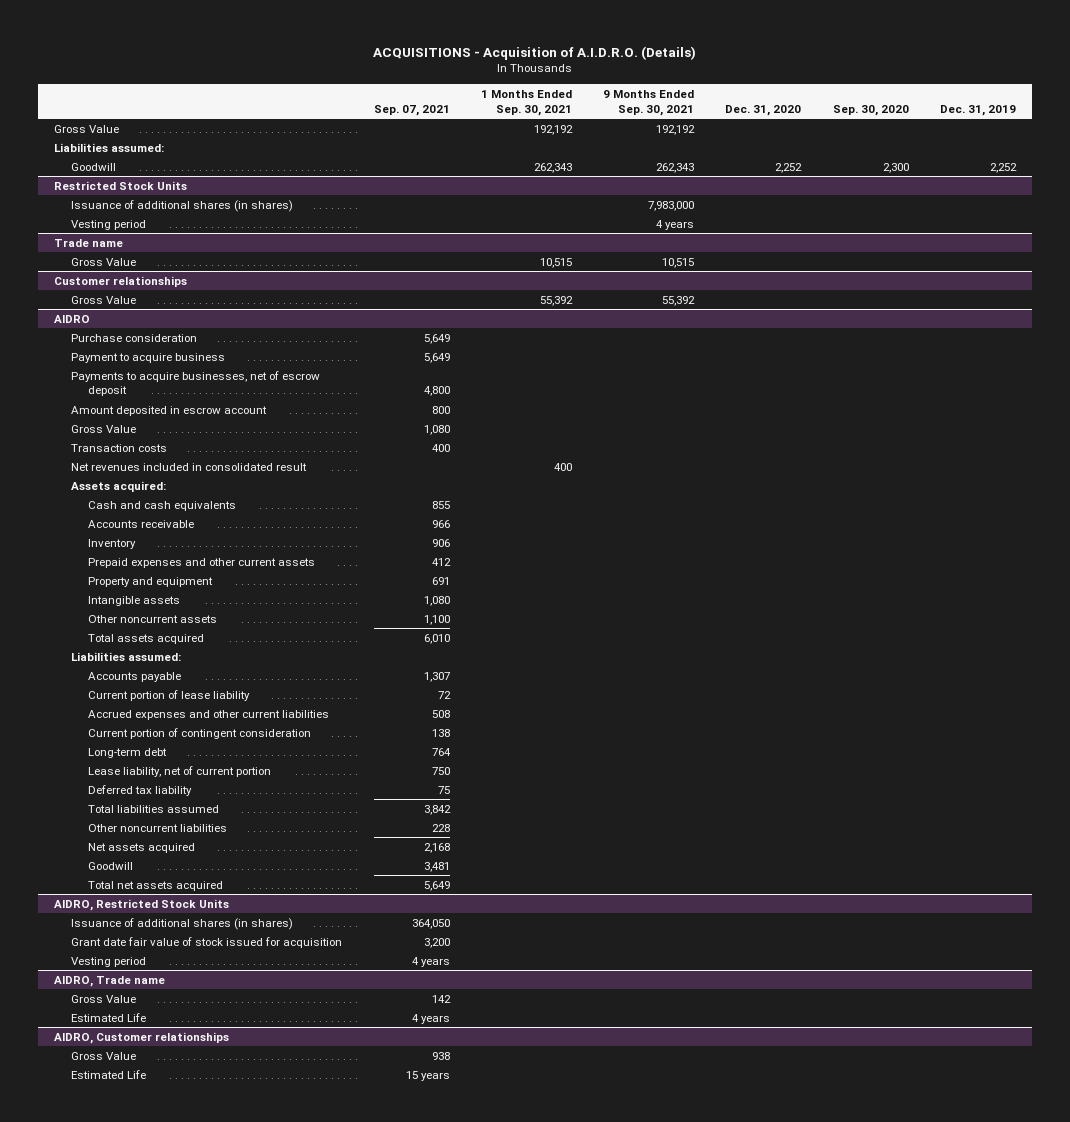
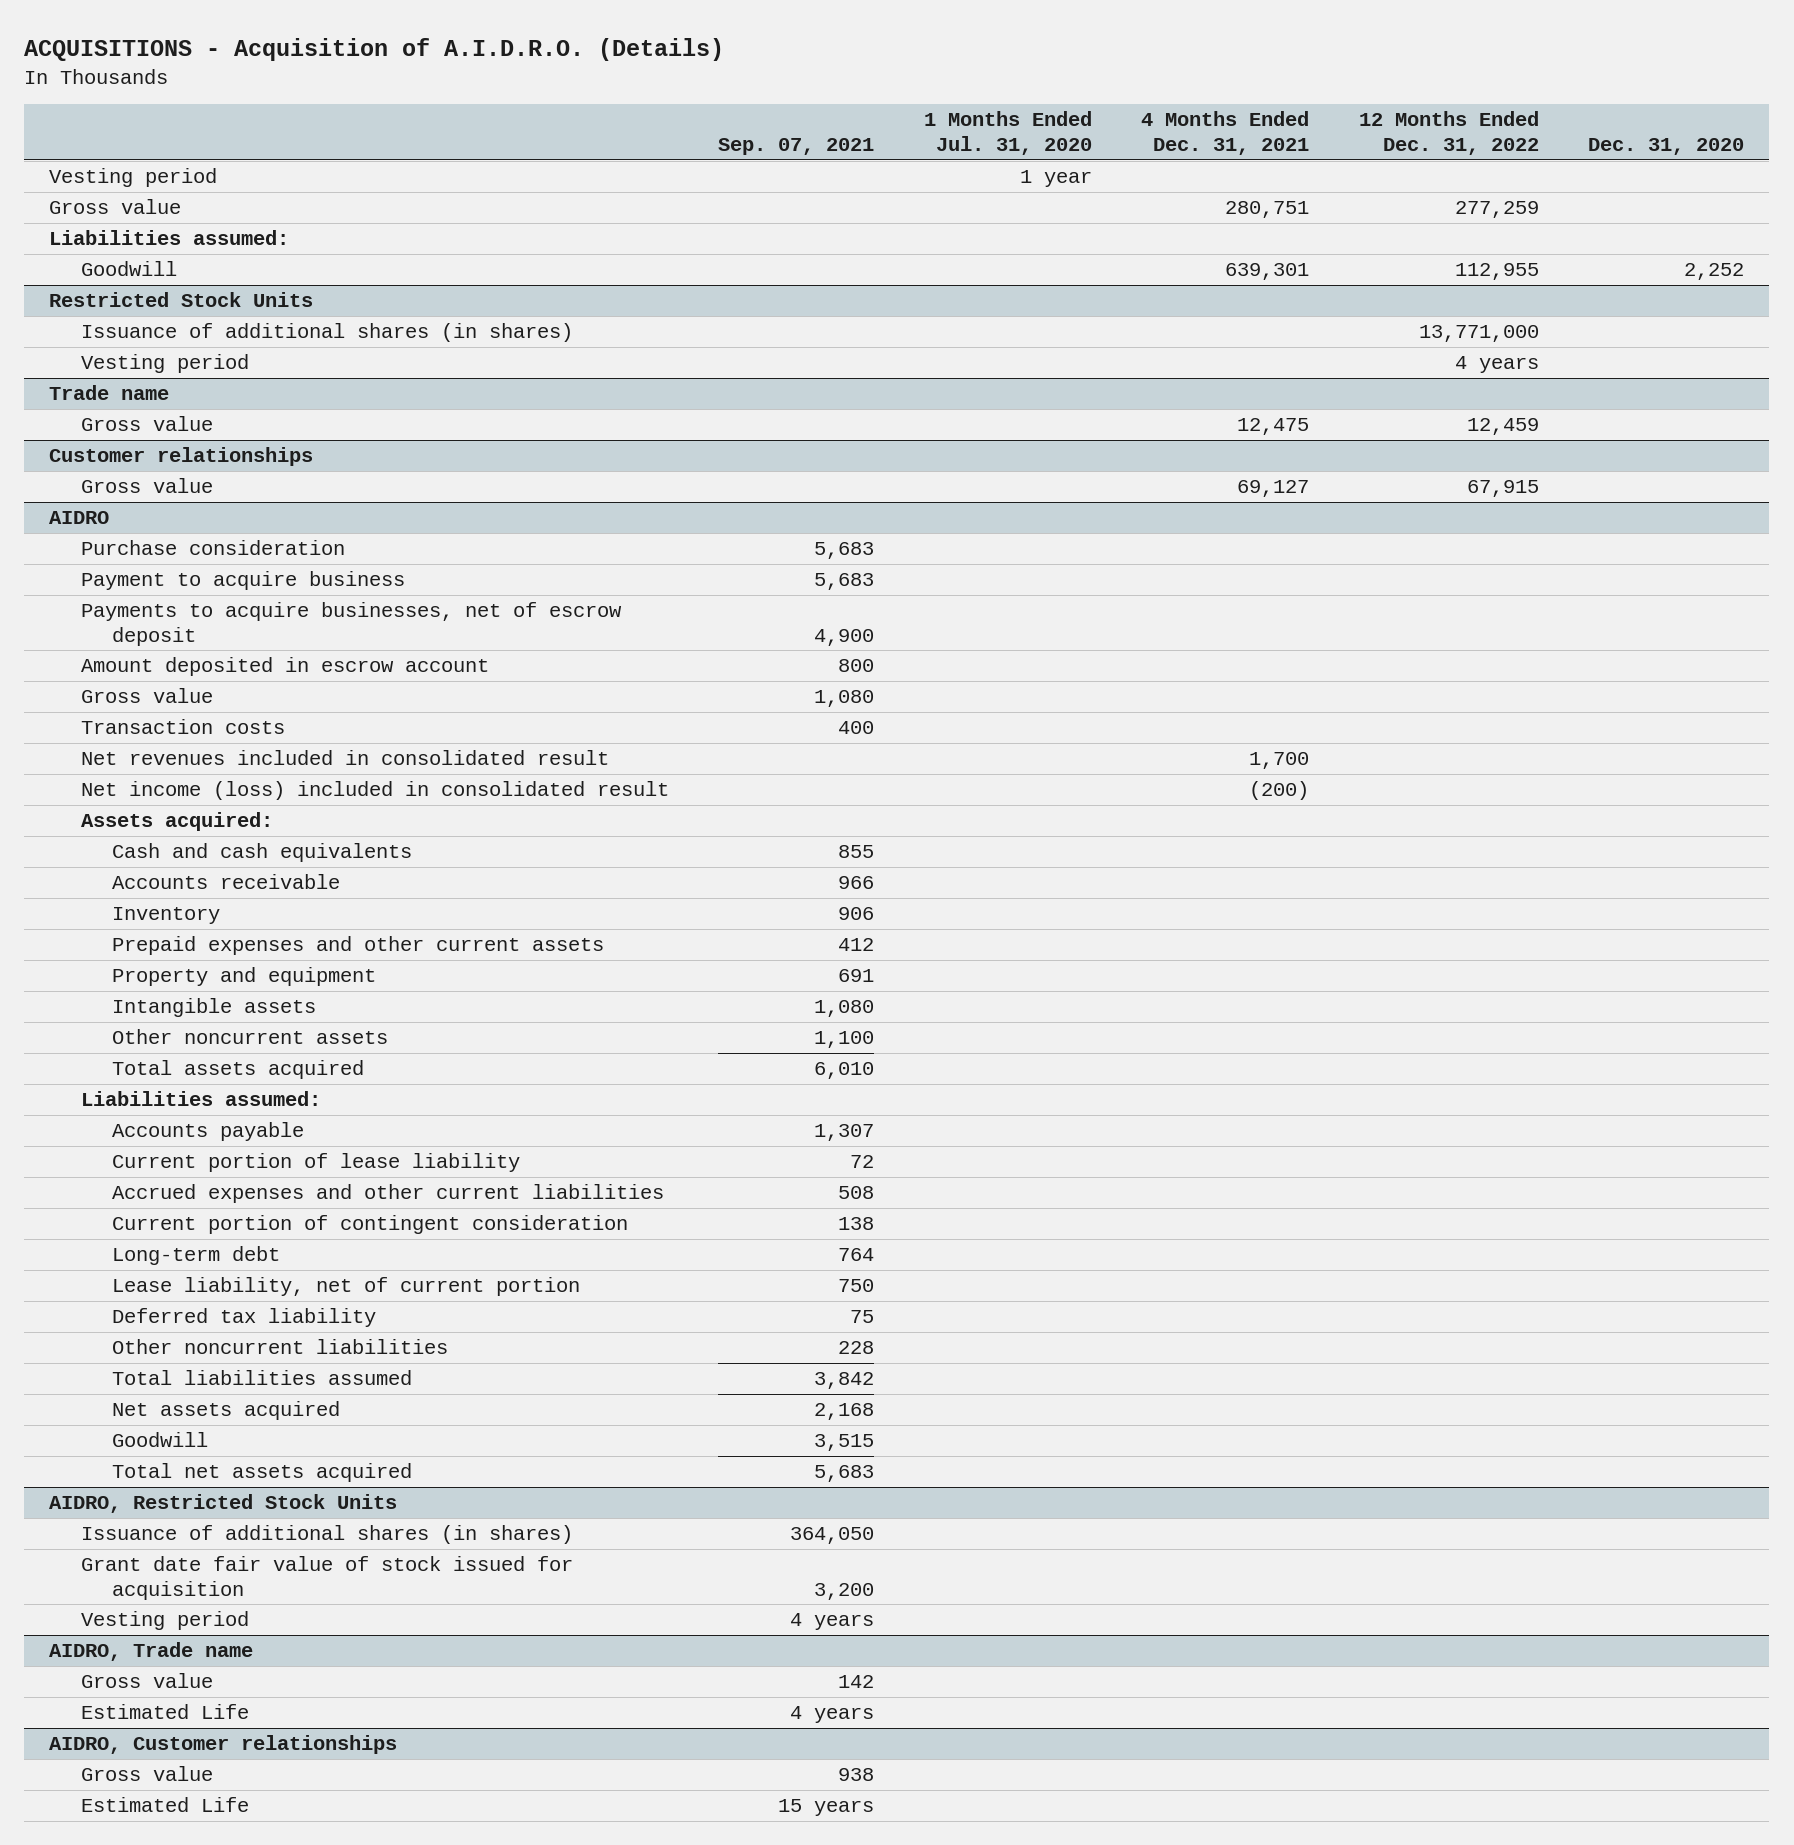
[480,90,572,116] 1 Months Ended Sep. 30, 2021 -> none
[603,90,695,116] 9 Months Ended Sep. 30, 2021 -> none
[832,104,909,116] Sep. 30, 2020 -> none
[940,104,1017,116] Dec. 31, 2019 -> none
none -> [923,111,1092,155] 1 Months Ended Jul. 31, 2020
none -> [1141,111,1310,155] 4 Months Ended Dec. 31, 2021
none -> [1358,111,1539,155] 12 Months Ended Dec. 31, 2022
none -> [49,168,218,188] Vesting period
[53,124,119,133] Gross Value -> [49,199,182,215] Gross value
[71,257,137,266] Gross Value -> [80,416,213,432] Gross value
[71,295,137,304] Gross Value -> [80,478,213,494] Gross value
[423,333,450,344] 5,649 -> [814,542,875,560] 5,683
[423,352,450,363] 5,649 -> [814,573,875,591] 5,683
[423,386,450,397] 4,800 -> [814,628,875,646] 4,900
[71,424,137,433] Gross Value -> [80,688,213,704] Gross value
none -> [80,781,669,801] Net income (loss) included in consolidated result
[88,804,220,813] Total liabilities assumed -> [112,1370,413,1386] Total liabilities assumed
[423,861,450,872] 3,481 -> [814,1434,875,1452] 3,515
[423,880,450,891] 5,649 -> [814,1465,875,1483] 5,683
[71,994,137,1003] Gross Value -> [80,1673,213,1689] Gross value
[71,1051,137,1060] Gross Value -> [80,1766,213,1782] Gross value

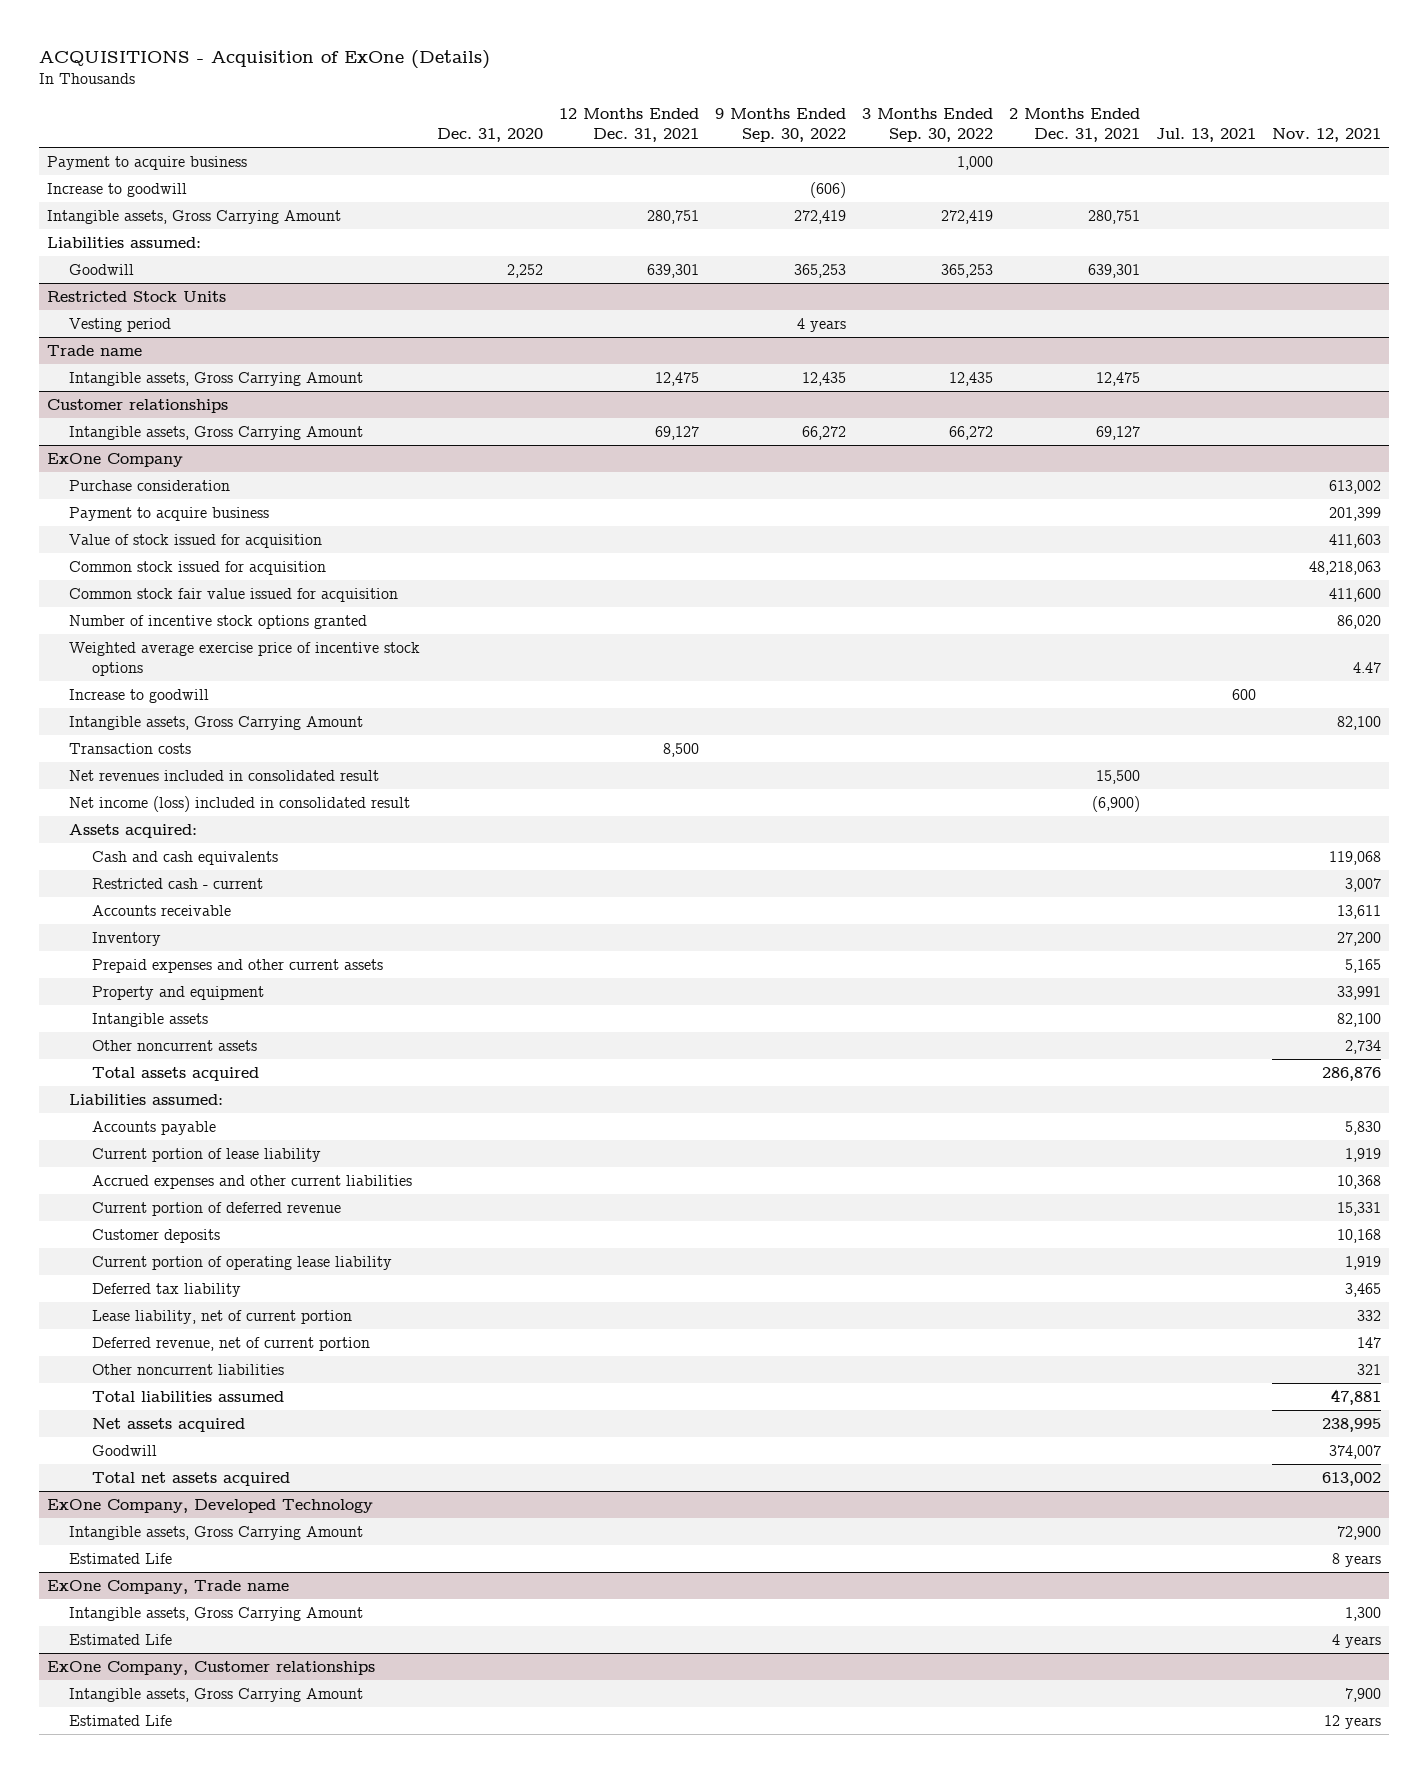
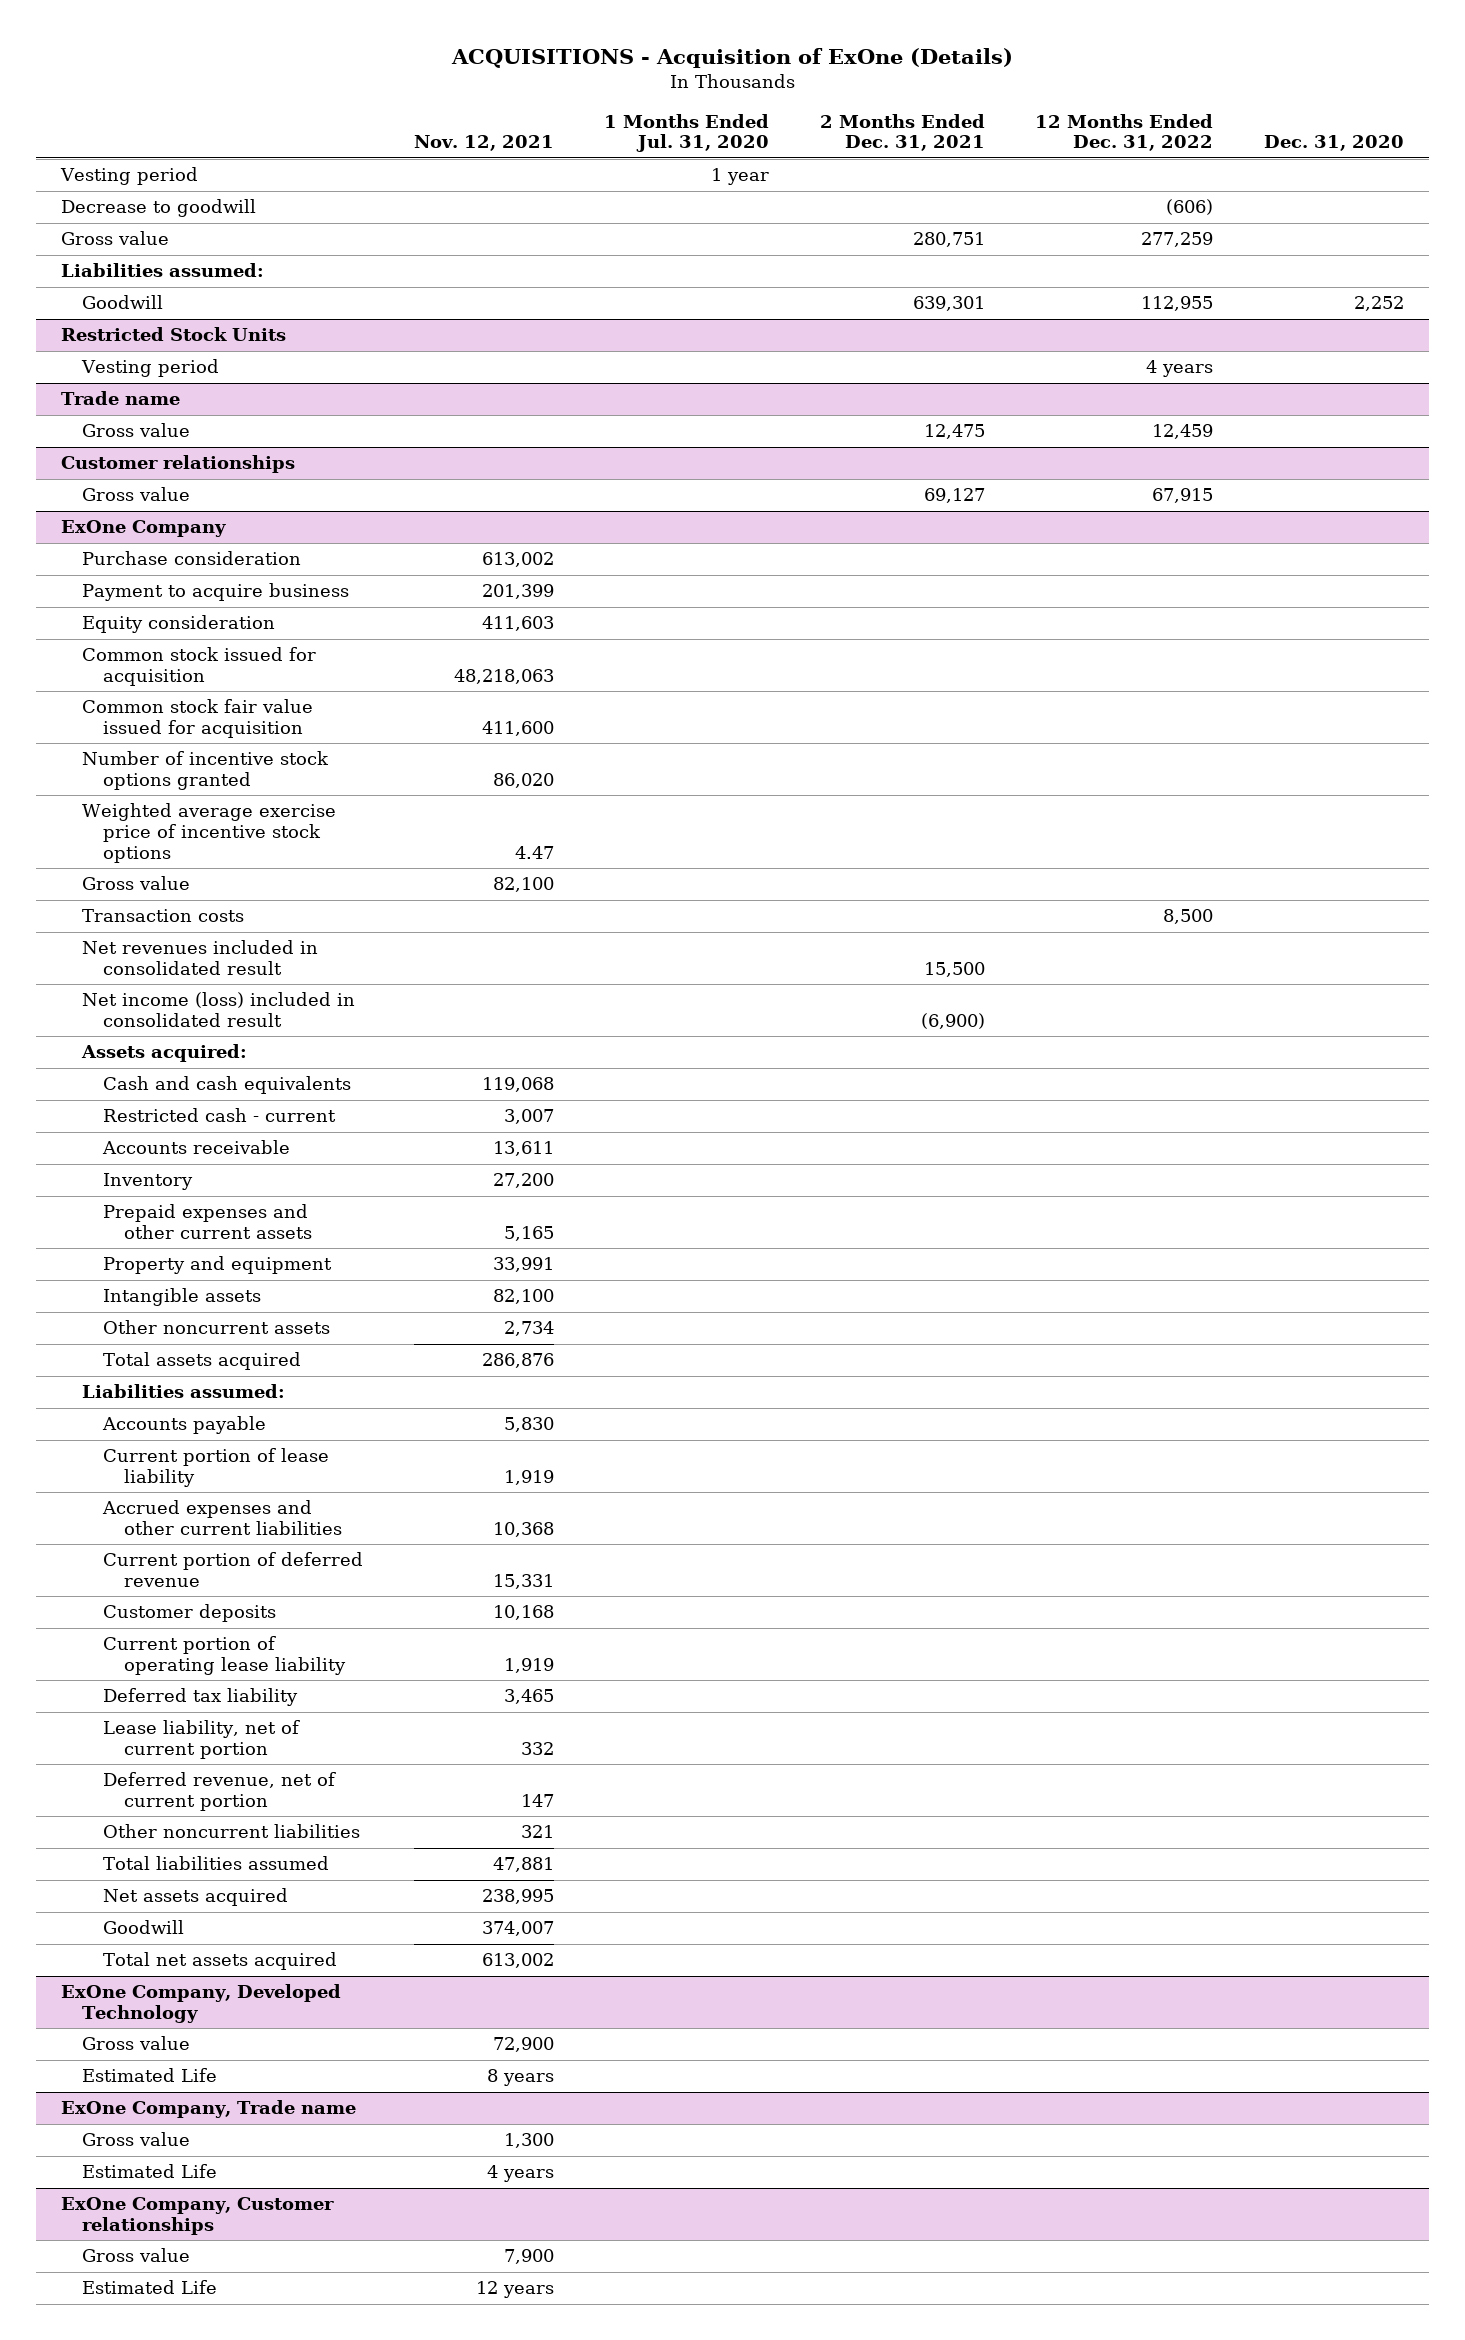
[558,107,699,143] 12 Months Ended Dec. 31, 2021 -> none
[714,107,846,143] 9 Months Ended Sep. 30, 2022 -> none
[861,107,993,143] 3 Months Ended Sep. 30, 2022 -> none
[1155,128,1256,143] Jul. 13, 2021 -> none
none -> [604,113,770,153] 1 Months Ended Jul. 31, 2020
none -> [1035,113,1214,152] 12 Months Ended Dec. 31, 2022
[46,155,247,170] Payment to acquire business -> none
none -> [60,167,199,186] Vesting period
[46,182,187,197] Increase to goodwill -> [61,199,257,218] Decrease to goodwill
[46,209,341,224] Intangible assets, Gross Carrying Amount -> [61,231,170,246] Gross value
[69,371,364,386] Intangible assets, Gross Carrying Amount -> [82,423,191,438] Gross value
[69,425,364,440] Intangible assets, Gross Carrying Amount -> [82,487,191,502] Gross value
[69,533,323,548] Value of stock issued for acquisition -> [82,615,276,634] Equity consideration
[69,688,210,703] Increase to goodwill -> none
[69,715,364,730] Intangible assets, Gross Carrying Amount -> [82,876,191,891] Gross value
[69,1525,364,1540] Intangible assets, Gross Carrying Amount -> [82,2036,191,2051] Gross value
[69,1606,364,1621] Intangible assets, Gross Carrying Amount -> [82,2132,191,2147] Gross value
[69,1687,364,1702] Intangible assets, Gross Carrying Amount -> [82,2248,191,2263] Gross value

